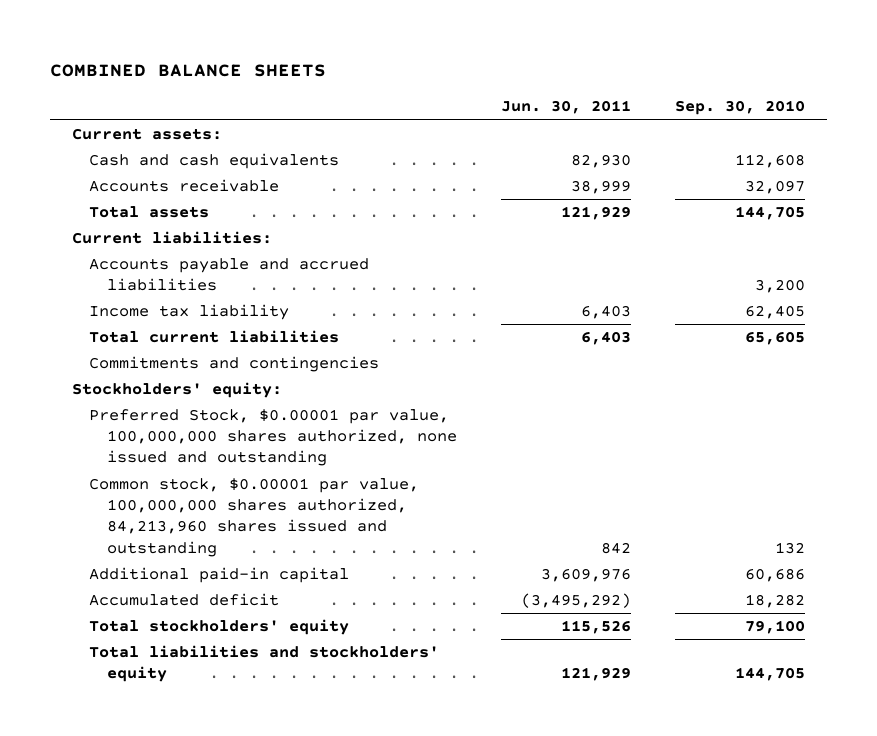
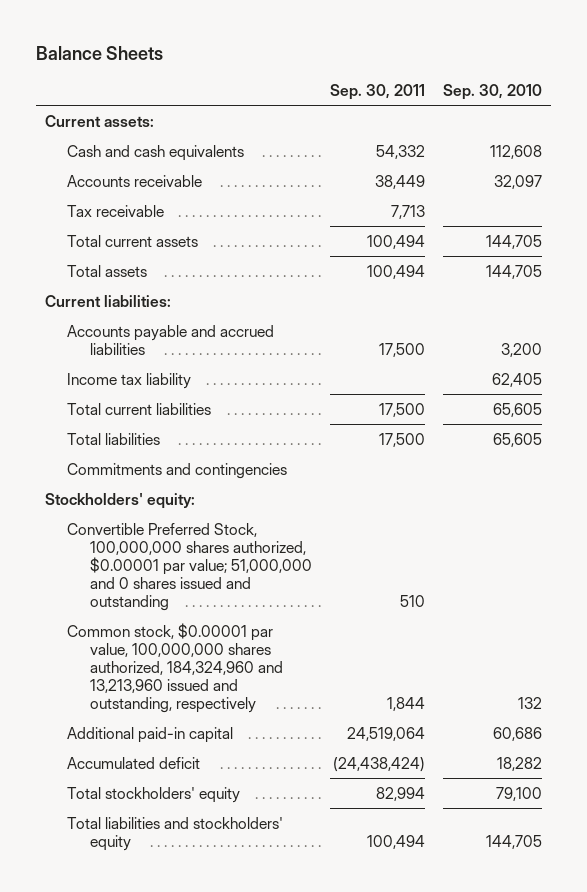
[49,64,326,78] COMBINED BALANCE SHEETS -> [35,45,163,60] Balance Sheets
[500,100,631,115] Jun. 30, 2011 -> none
none -> [329,84,425,101] Sep. 30, 2011
none -> [67,204,165,217] Tax receivable
none -> [67,234,199,247] Total current assets
none -> [67,432,161,445] Total liabilities
[89,409,457,467] Preferred Stock, $0.00001 par value, 100,000,000 shares authorized, none issued and outstanding -> [67,522,312,612] Convertible Preferred Stock, 100,000,000 shares authorized, $0.00001 par value; 51,000,000 and 0 shares issued and outstanding
[89,478,420,557] Common stock, $0.00001 par value, 100,000,000 shares authorized, 84,213,960 shares issued and outstanding -> [67,622,283,714] Common stock, $0.00001 par value, 100,000,000 shares authorized, 184,324,960 and 13,213,960 issued and outstanding, respectively

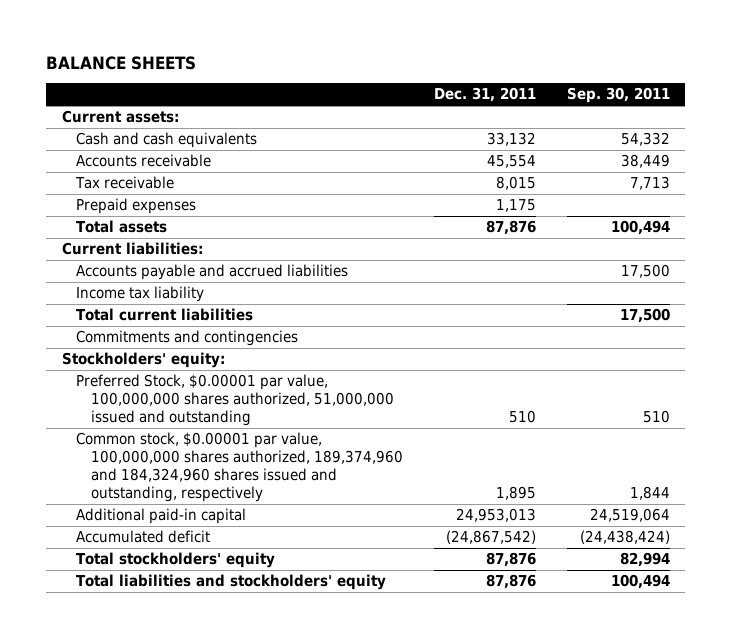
[35,45,163,60] Balance Sheets -> [46,55,197,70] BALANCE SHEETS
[442,84,542,101] Sep. 30, 2010 -> none
none -> [433,87,536,103] Dec. 31, 2011
[67,234,199,247] Total current assets -> none
none -> [76,198,197,215] Prepaid expenses
[67,432,161,445] Total liabilities -> none
[67,522,312,612] Convertible Preferred Stock, 100,000,000 shares authorized, $0.00001 par value; 51,000,000 and 0 shares issued and outstanding -> [76,374,394,426] Preferred Stock, $0.00001 par value, 100,000,000 shares authorized, 51,000,000 issued and outstanding
[67,622,283,714] Common stock, $0.00001 par value, 100,000,000 shares authorized, 184,324,960 and 13,213,960 issued and outstanding, respectively -> [76,432,403,502] Common stock, $0.00001 par value, 100,000,000 shares authorized, 189,374,960 and 184,324,960 shares issued and outstanding, respectively

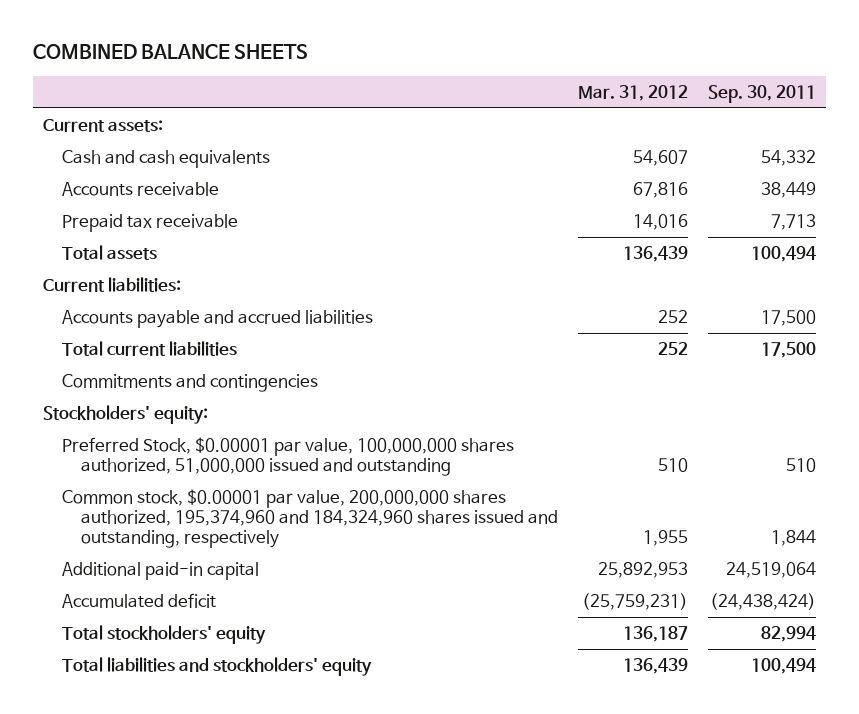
[46,55,197,70] BALANCE SHEETS -> [32,44,308,60] COMBINED BALANCE SHEETS
[433,87,536,103] Dec. 31, 2011 -> none
none -> [578,85,689,102] Mar. 31, 2012
[76,198,197,215] Prepaid expenses -> none
[75,176,175,190] Tax receivable -> [62,214,239,233] Prepaid tax receivable
[76,286,205,303] Income tax liability -> none
[76,432,403,502] Common stock, $0.00001 par value, 100,000,000 shares authorized, 189,374,960 and 184,324,960 shares issued and outstanding, respectively -> [62,489,559,549] Common stock, $0.00001 par value, 200,000,000 shares authorized, 195,374,960 and 184,324,960 shares issued and outstanding, respectively

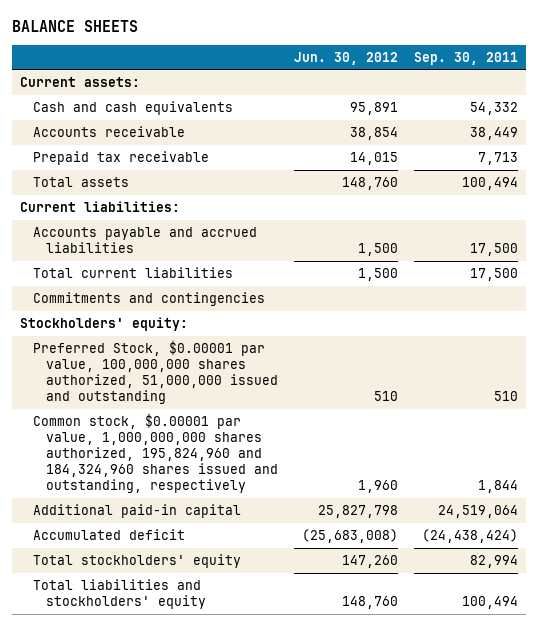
[32,44,308,60] COMBINED BALANCE SHEETS -> [12,20,139,33] BALANCE SHEETS
[578,85,689,102] Mar. 31, 2012 -> none
none -> [293,51,398,65] Jun. 30, 2012
[62,489,559,549] Common stock, $0.00001 par value, 200,000,000 shares authorized, 195,374,960 and 184,324,960 shares issued and outstanding, respectively -> [32,412,278,494] Common stock, $0.00001 par value, 1,000,000,000 shares authorized, 195,824,960 and 184,324,960 shares issued and outstanding, respectively

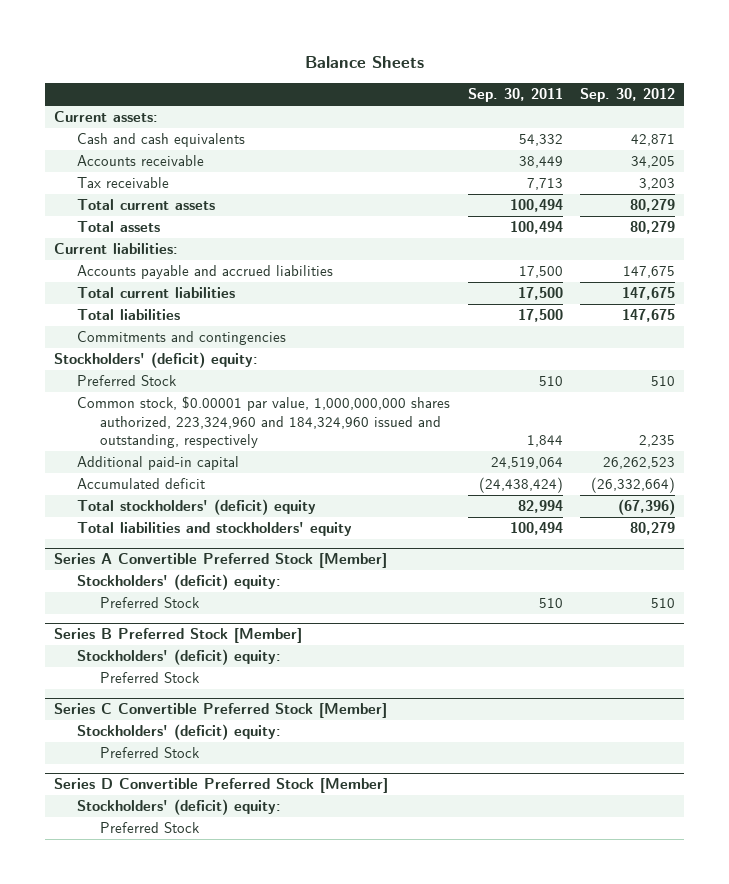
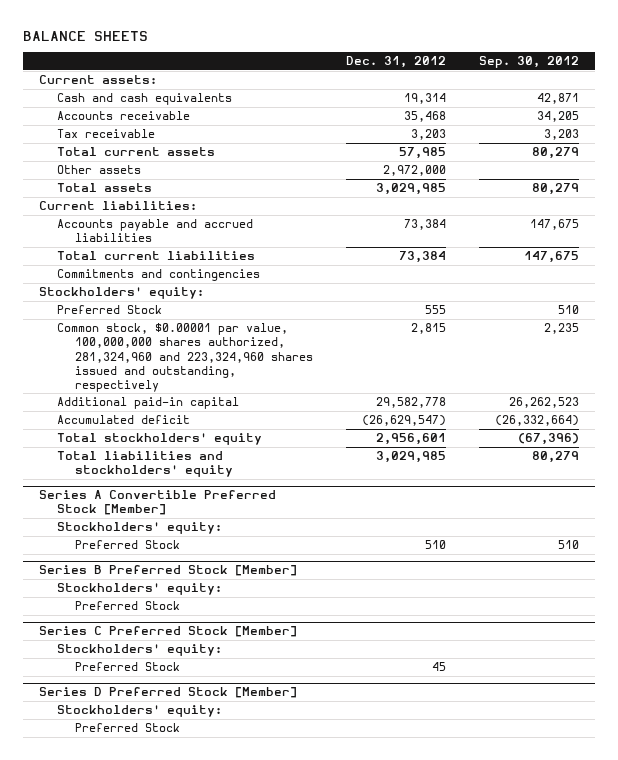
[304,56,424,69] Balance Sheets -> [23,30,149,41] BALANCE SHEETS
[467,88,563,103] Sep. 30, 2011 -> none
none -> [346,56,447,69] Dec. 31, 2012
none -> [57,165,142,175] Other assets
[76,309,180,321] Total liabilities -> none
[53,352,258,369] Stockholders' (deficit) equity: -> [39,287,205,300] Stockholders' equity:
[76,396,450,449] Common stock, $0.00001 par value, 1,000,000,000 shares authorized, 223,324,960 and 184,324,960 issued and outstanding, respectively -> [57,323,314,392] Common stock, $0.00001 par value, 100,000,000 shares authorized, 281,324,960 and 223,324,960 shares issued and outstanding, respectively
[76,499,316,516] Total stockholders' (deficit) equity -> [57,433,263,446] Total stockholders' equity
[76,574,281,591] Stockholders' (deficit) equity: -> [57,522,223,535] Stockholders' equity:
[76,649,281,666] Stockholders' (deficit) equity: -> [57,583,223,596] Stockholders' equity:
[53,703,387,719] Series C Convertible Preferred Stock [Member] -> [39,626,298,638] Series C Preferred Stock [Member]
[76,724,281,741] Stockholders' (deficit) equity: -> [57,644,223,657] Stockholders' equity:
[53,778,388,794] Series D Convertible Preferred Stock [Member] -> [39,687,298,699] Series D Preferred Stock [Member]
[76,799,281,816] Stockholders' (deficit) equity: -> [57,705,223,718] Stockholders' equity:

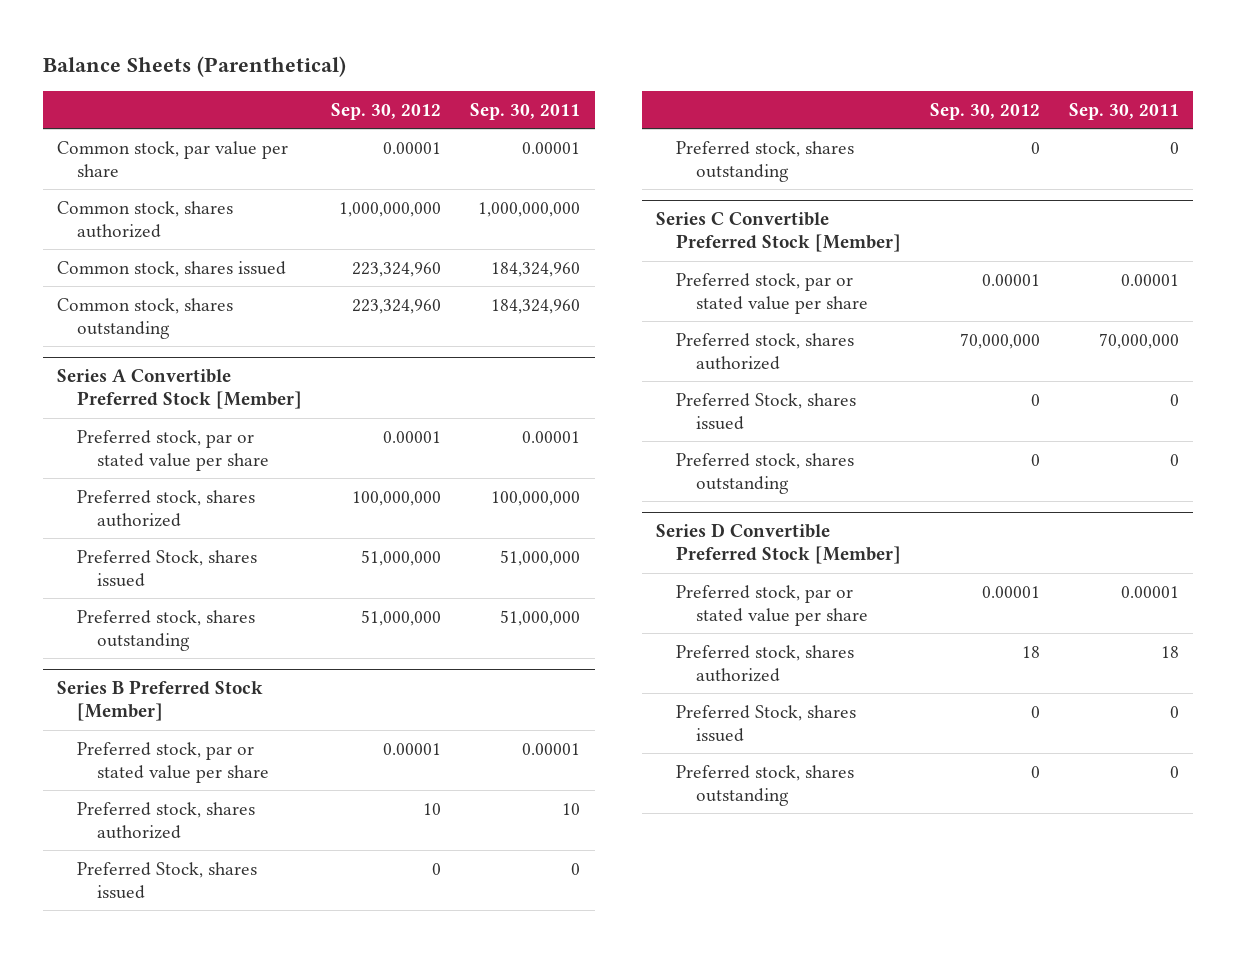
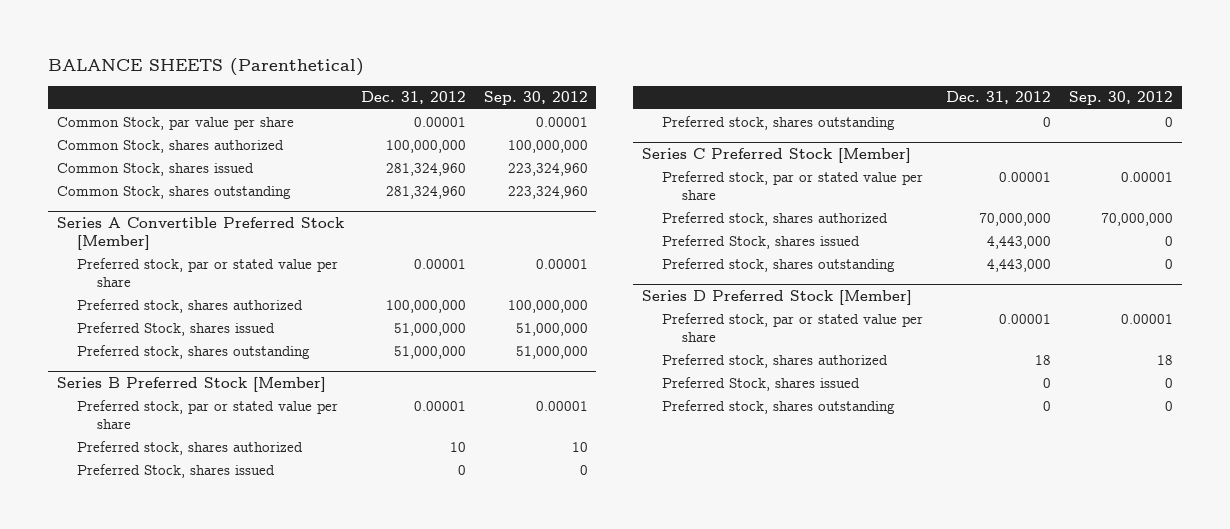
[43,56,347,78] Balance Sheets (Parenthetical) -> [48,58,365,77] BALANCE SHEETS (Parenthetical)
[470,103,581,121] Sep. 30, 2011 -> none
none -> [361,91,467,105] Dec. 31, 2012
[57,140,289,177] Common stock, par value per share -> [56,116,294,130] Common Stock, par value per share
[57,200,234,238] Common stock, shares authorized -> [56,139,284,153] Common Stock, shares authorized
[339,201,442,217] 1,000,000,000 -> [507,139,588,153] 100,000,000
[57,260,287,277] Common stock, shares issued -> [56,162,254,176] Common Stock, shares issued
[57,297,234,339] Common stock, shares outstanding -> [56,185,291,199] Common Stock, shares outstanding
[656,212,902,253] Series C Convertible Preferred Stock [Member] -> [642,147,912,163] Series C Preferred Stock [Member]
[656,523,902,565] Series D Convertible Preferred Stock [Member] -> [642,289,913,305] Series D Preferred Stock [Member]

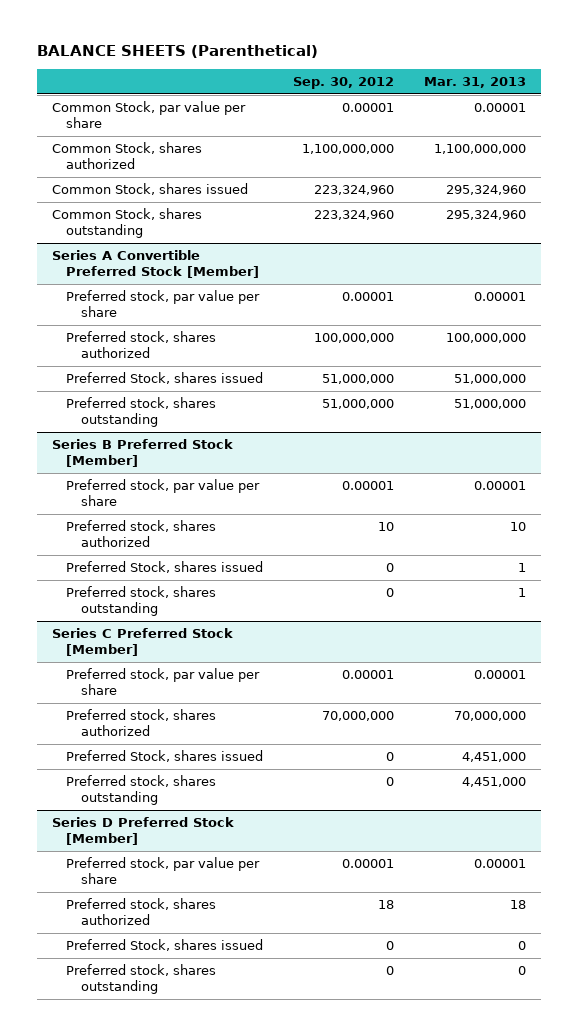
[361,91,467,105] Dec. 31, 2012 -> none
none -> [423,76,526,88] Mar. 31, 2013
[507,139,588,153] 100,000,000 -> [302,144,395,155] 1,100,000,000
[76,257,338,287] Preferred stock, par or stated value per share -> [66,290,261,318] Preferred stock, par value per share
[76,399,338,429] Preferred stock, par or stated value per share -> [66,479,261,507] Preferred stock, par value per share
[661,170,923,200] Preferred stock, par or stated value per share -> [66,668,261,696] Preferred stock, par value per share
[661,312,923,342] Preferred stock, par or stated value per share -> [66,857,261,885] Preferred stock, par value per share

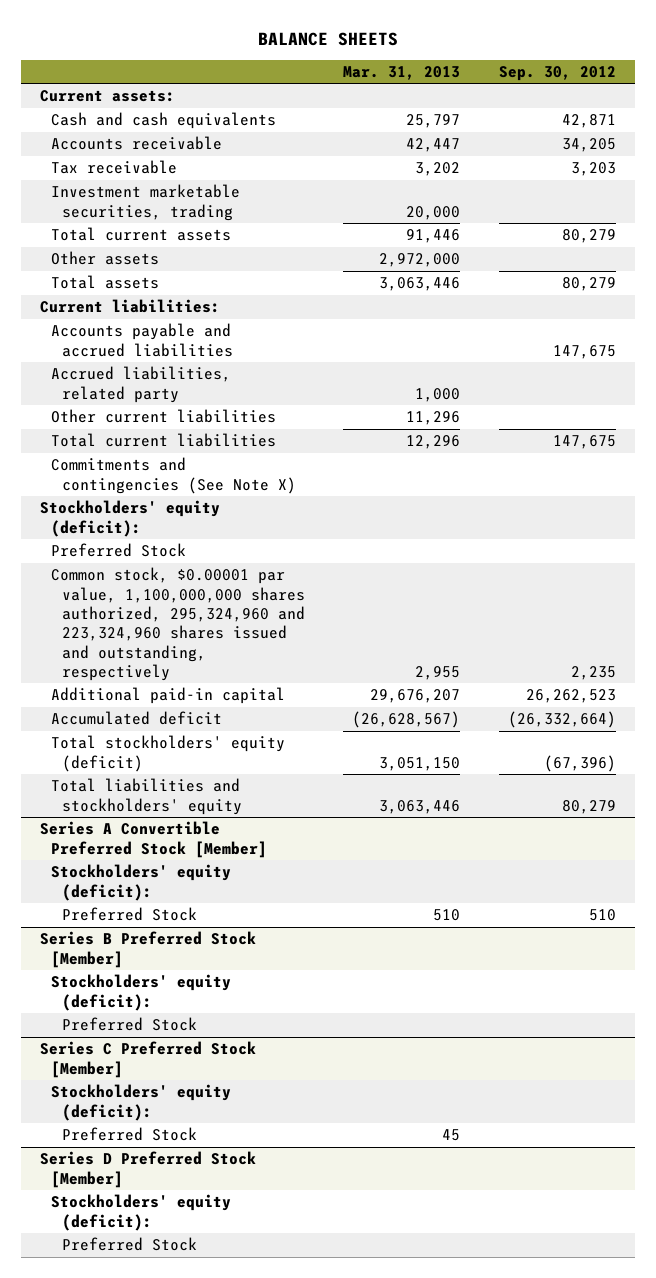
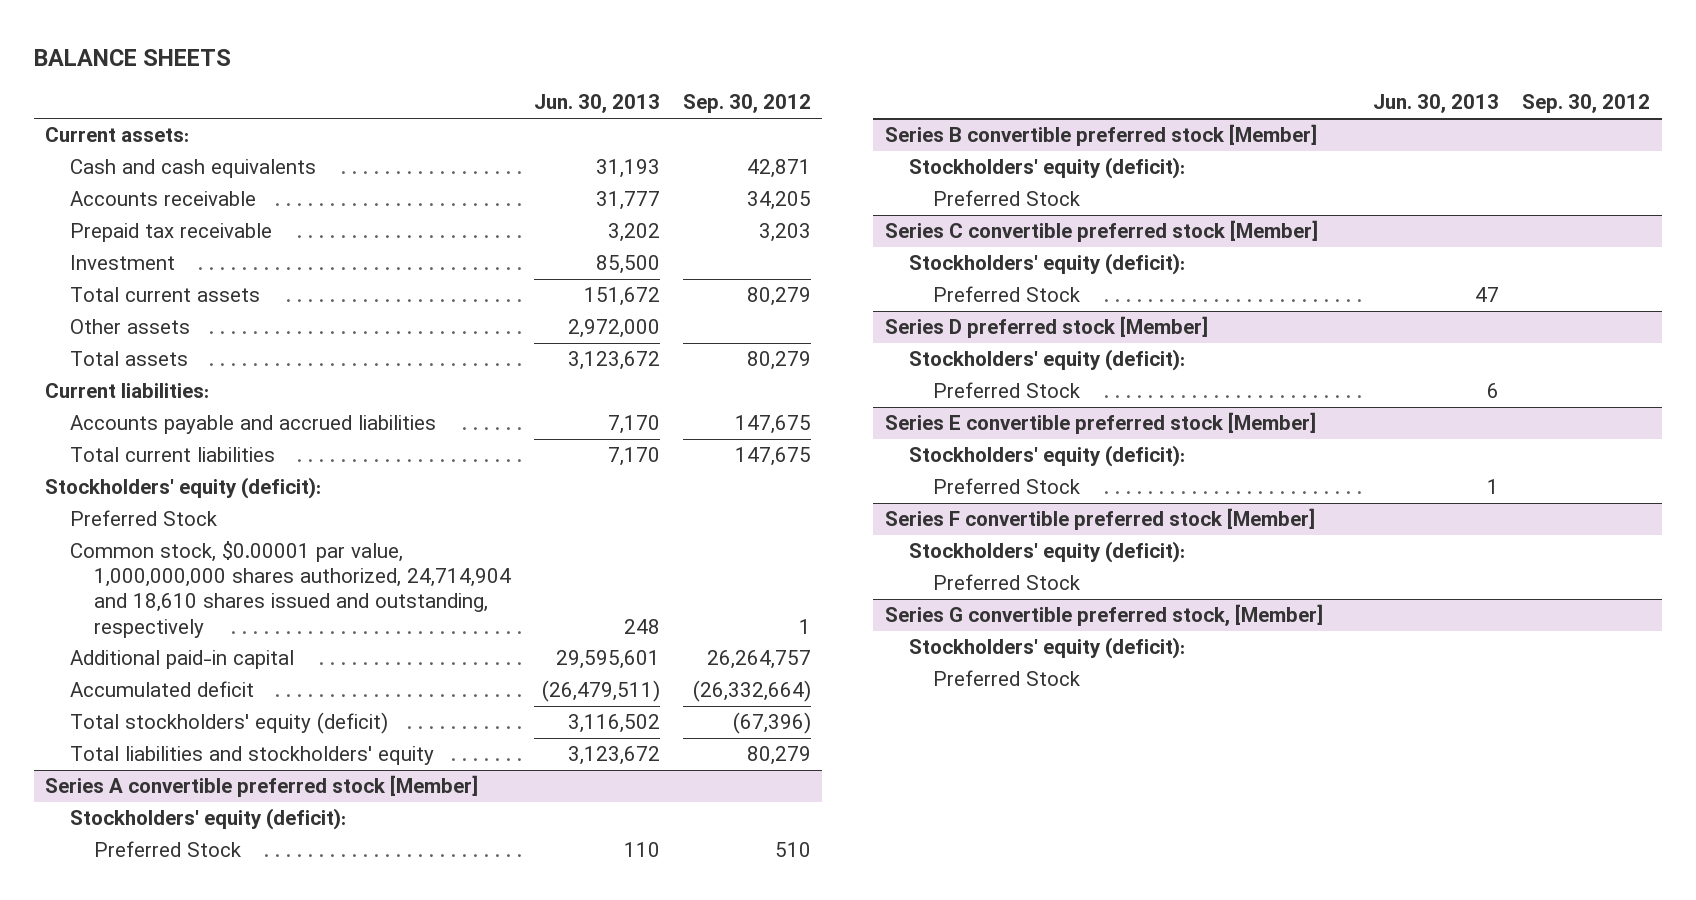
[343,66,461,81] Mar. 31, 2013 -> none
none -> [533,94,660,114] Jun. 30, 2013
[51,160,178,175] Tax receivable -> [69,223,272,243] Prepaid tax receivable
[51,184,241,221] Investment marketable securities, trading -> [69,255,175,271] Investment
[51,366,232,403] Accrued liabilities, related party -> none
[51,409,277,424] Other current liabilities -> none
[51,457,297,494] Commitments and contingencies (See Note X) -> none
[51,567,306,682] Common stock, $0.00001 par value, 1,100,000,000 shares authorized, 295,324,960 and 223,324,960 shares issued and outstanding, respectively -> [69,541,511,638] Common stock, $0.00001 par value, 1,000,000,000 shares authorized, 24,714,904 and 18,610 shares issued and outstanding, respectively
[570,666,616,681] 2,235 -> [798,618,811,634] 1
[525,689,616,704] 26,262,523 -> [706,650,811,670] 26,264,757
[39,821,268,858] Series A Convertible Preferred Stock [Member] -> [45,775,479,798] Series A convertible preferred stock [Member]
[39,931,256,968] Series B Preferred Stock [Member] -> [884,124,1317,147] Series B convertible preferred stock [Member]
[39,1041,256,1078] Series C Preferred Stock [Member] -> [884,220,1318,243] Series C convertible preferred stock [Member]
[39,1151,256,1188] Series D Preferred Stock [Member] -> [884,316,1208,339] Series D preferred stock [Member]
none -> [884,412,1316,435] Series E convertible preferred stock [Member]
none -> [909,445,1186,468] Stockholders' equity (deficit):
none -> [933,478,1081,495] Preferred Stock
none -> [884,508,1315,531] Series F convertible preferred stock [Member]
none -> [909,541,1186,564] Stockholders' equity (deficit):
none -> [933,574,1081,591] Preferred Stock
none -> [884,604,1323,627] Series G convertible preferred stock, [Member]
none -> [909,637,1186,660] Stockholders' equity (deficit):
none -> [933,670,1081,687] Preferred Stock

